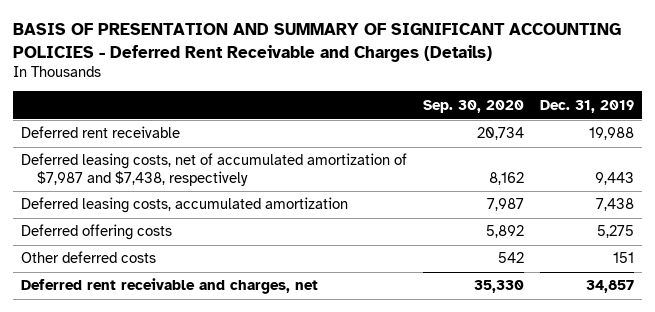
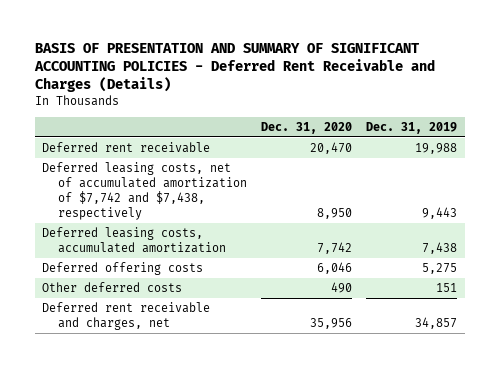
[423,99,525,113] Sep. 30, 2020 -> none
none -> [261,121,353,134] Dec. 31, 2020
[21,153,408,186] Deferred leasing costs, net of accumulated amortization of $7,987 and $7,438, respectively -> [42,161,247,221] Deferred leasing costs, net of accumulated amortization of $7,742 and $7,438, respectively

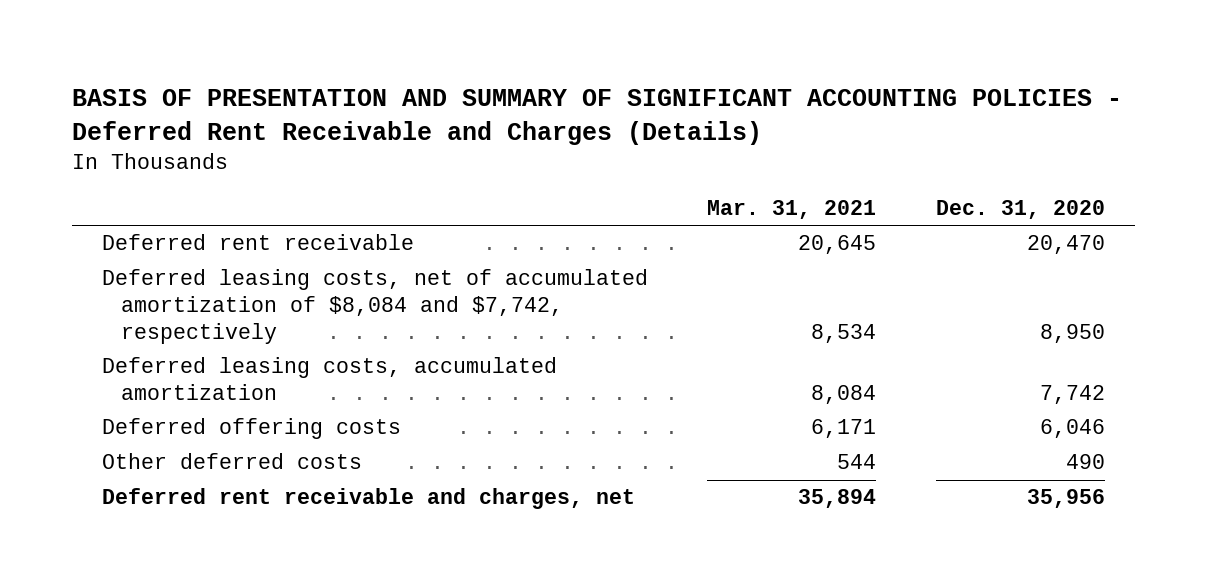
[366,121,458,134] Dec. 31, 2019 -> none
none -> [707,200,877,220] Mar. 31, 2021
[42,161,247,221] Deferred leasing costs, net of accumulated amortization of $7,742 and $7,438, respectively -> [102,269,649,344] Deferred leasing costs, net of accumulated amortization of $8,084 and $7,742, respectively

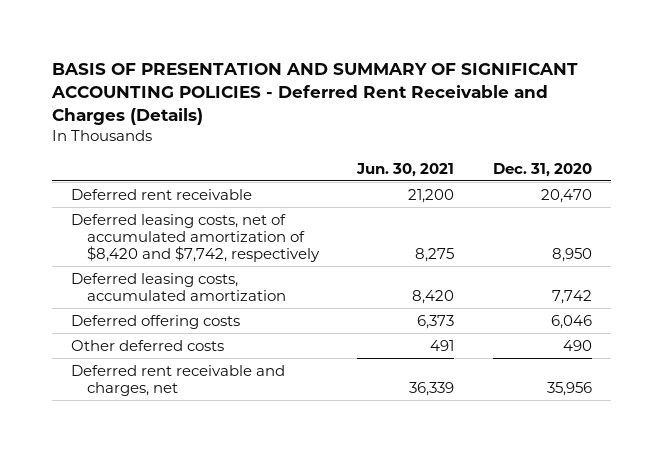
[707,200,877,220] Mar. 31, 2021 -> none
none -> [356,162,455,177] Jun. 30, 2021
[102,269,649,344] Deferred leasing costs, net of accumulated amortization of $8,084 and $7,742, respectively -> [70,213,320,263] Deferred leasing costs, net of accumulated amortization of $8,420 and $7,742, respectively

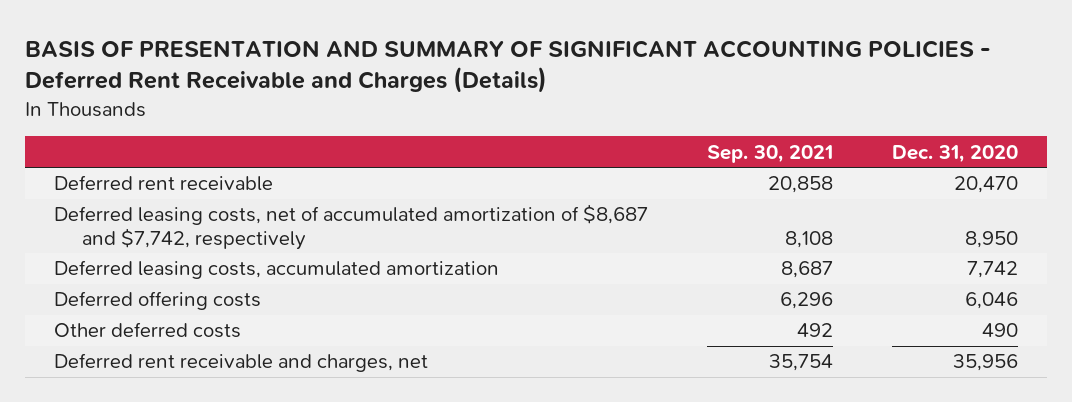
[356,162,455,177] Jun. 30, 2021 -> none
none -> [707,144,834,163] Sep. 30, 2021
[70,213,320,263] Deferred leasing costs, net of accumulated amortization of $8,420 and $7,742, respectively -> [54,204,649,251] Deferred leasing costs, net of accumulated amortization of $8,687 and $7,742, respectively

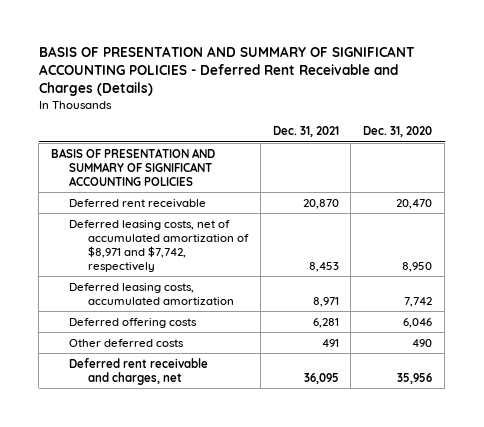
[707,144,834,163] Sep. 30, 2021 -> none
none -> [272,126,339,138] Dec. 31, 2021
none -> [51,147,216,186] BASIS OF PRESENTATION AND SUMMARY OF SIGNIFICANT ACCOUNTING POLICIES
[54,204,649,251] Deferred leasing costs, net of accumulated amortization of $8,687 and $7,742, respectively -> [69,219,249,272] Deferred leasing costs, net of accumulated amortization of $8,971 and $7,742, respectively

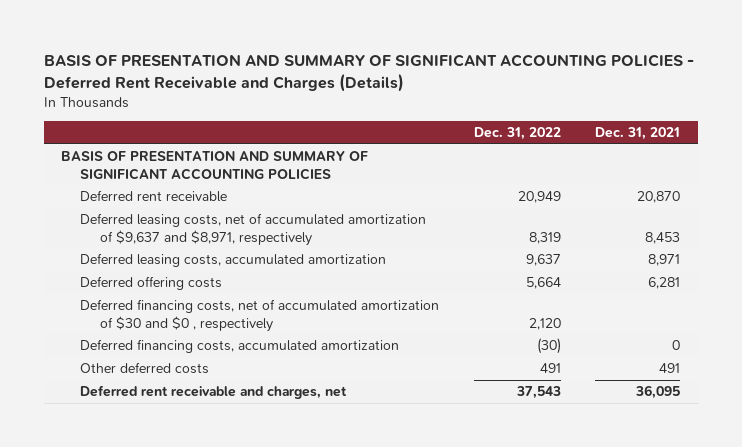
[363,126,433,138] Dec. 31, 2020 -> none
none -> [473,127,561,141] Dec. 31, 2022
[69,219,249,272] Deferred leasing costs, net of accumulated amortization of $8,971 and $7,742, respectively -> [80,213,427,246] Deferred leasing costs, net of accumulated amortization of $9,637 and $8,971, respectively
none -> [80,299,440,332] Deferred financing costs, net of accumulated amortization of $30 and $0 , respectively
none -> [80,339,400,354] Deferred financing costs, accumulated amortization

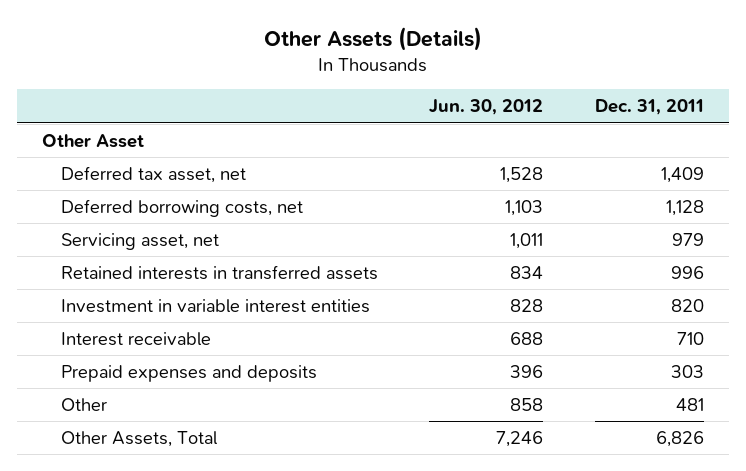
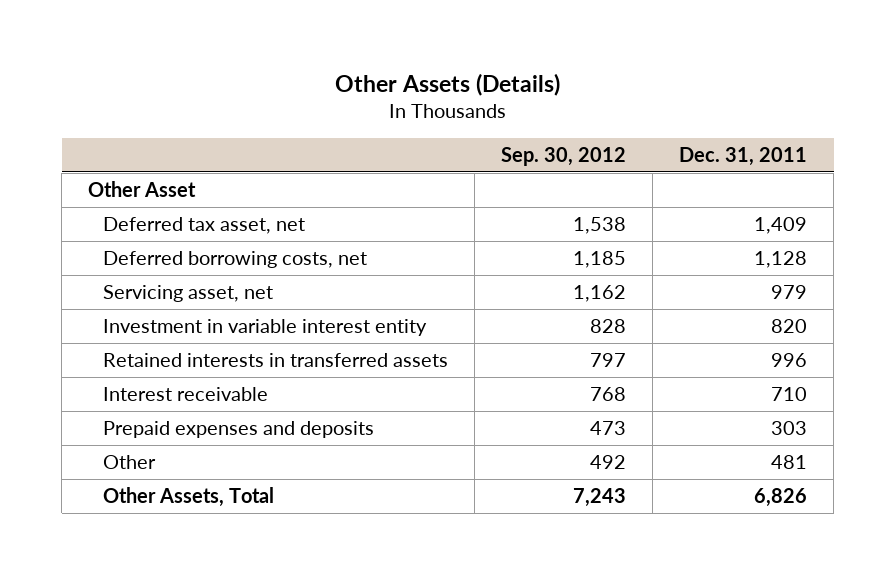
[429,99,544,116] Jun. 30, 2012 -> none
none -> [500,146,626,166] Sep. 30, 2012
none -> [102,318,427,336] Investment in variable interest entity
[61,299,371,314] Investment in variable interest entities -> none

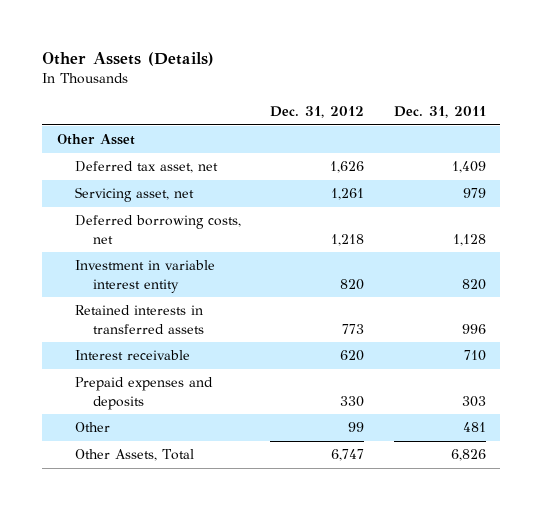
[500,146,626,166] Sep. 30, 2012 -> none
none -> [270,105,365,118] Dec. 31, 2012
[102,250,367,268] Deferred borrowing costs, net -> [75,215,242,244] Deferred borrowing costs, net

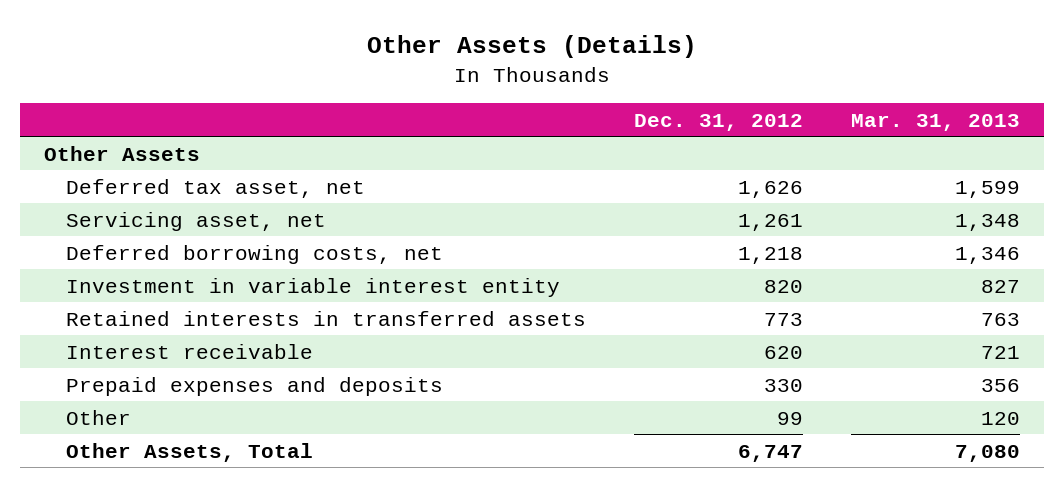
[393,105,486,118] Dec. 31, 2011 -> none
none -> [850,113,1020,131] Mar. 31, 2013
[56,134,135,146] Other Asset -> [44,145,201,161] Other Assets

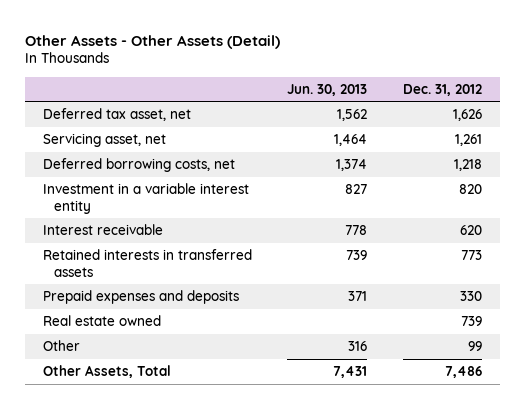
[366,35,697,59] Other Assets (Details) -> [25,34,281,49] Other Assets - Other Assets (Detail)
[850,113,1020,131] Mar. 31, 2013 -> none
none -> [287,83,368,96] Jun. 30, 2013
[44,145,201,161] Other Assets -> none
[66,277,561,297] Investment in variable interest entity -> [42,182,249,214] Investment in a variable interest entity
[66,310,587,326] Retained interests in transferred assets -> [42,248,252,277] Retained interests in transferred assets
none -> [42,314,161,326] Real estate owned
[738,444,804,462] 6,747 -> [444,365,482,378] 7,486

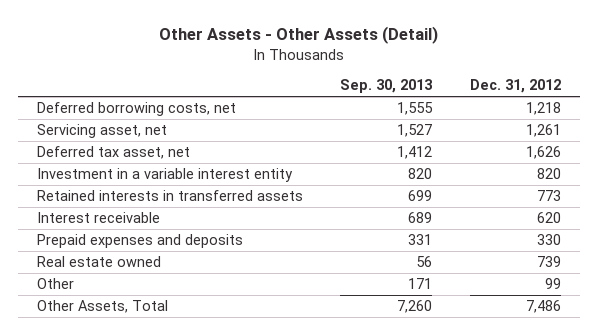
[287,83,368,96] Jun. 30, 2013 -> none
none -> [340,79,434,94] Sep. 30, 2013
[42,132,166,147] Servicing asset, net -> [36,124,167,139] Servicing asset, net
[42,107,191,121] Deferred tax asset, net -> [36,146,190,160] Deferred tax asset, net
[42,223,163,235] Interest receivable -> [36,212,160,224] Interest receivable

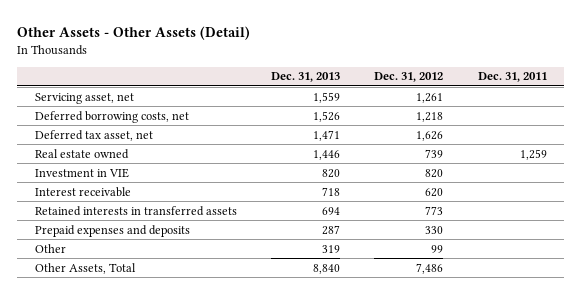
[340,79,434,94] Sep. 30, 2013 -> none
none -> [270,72,340,83] Dec. 31, 2013
none -> [477,72,547,83] Dec. 31, 2011
[36,102,236,117] Deferred borrowing costs, net -> [34,110,189,123] Deferred borrowing costs, net
[36,256,161,268] Real estate owned -> [34,148,129,159] Real estate owned
[36,168,293,183] Investment in a variable interest entity -> [34,167,129,178] Investment in VIE
[36,190,303,202] Retained interests in transferred assets -> [34,205,237,216] Retained interests in transferred assets

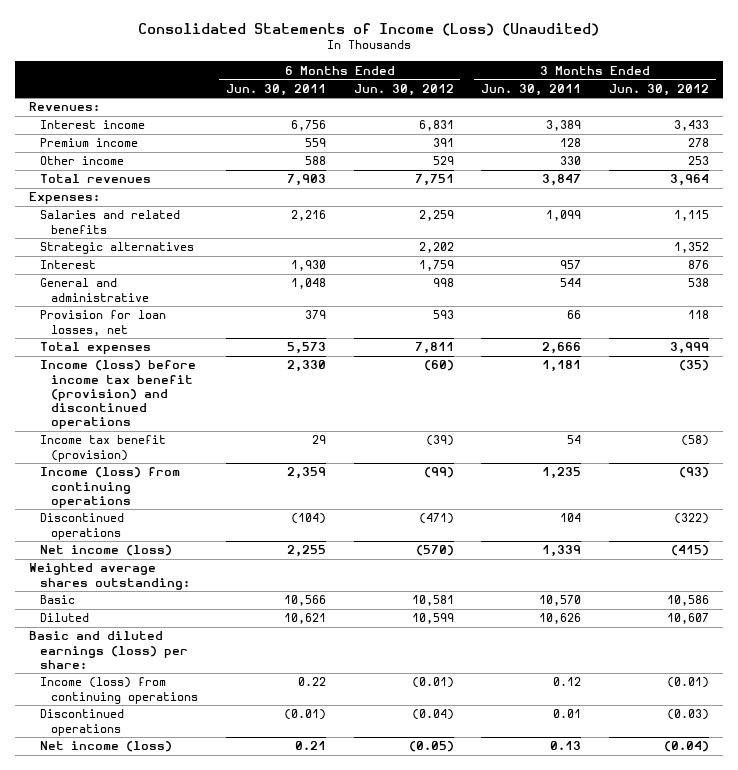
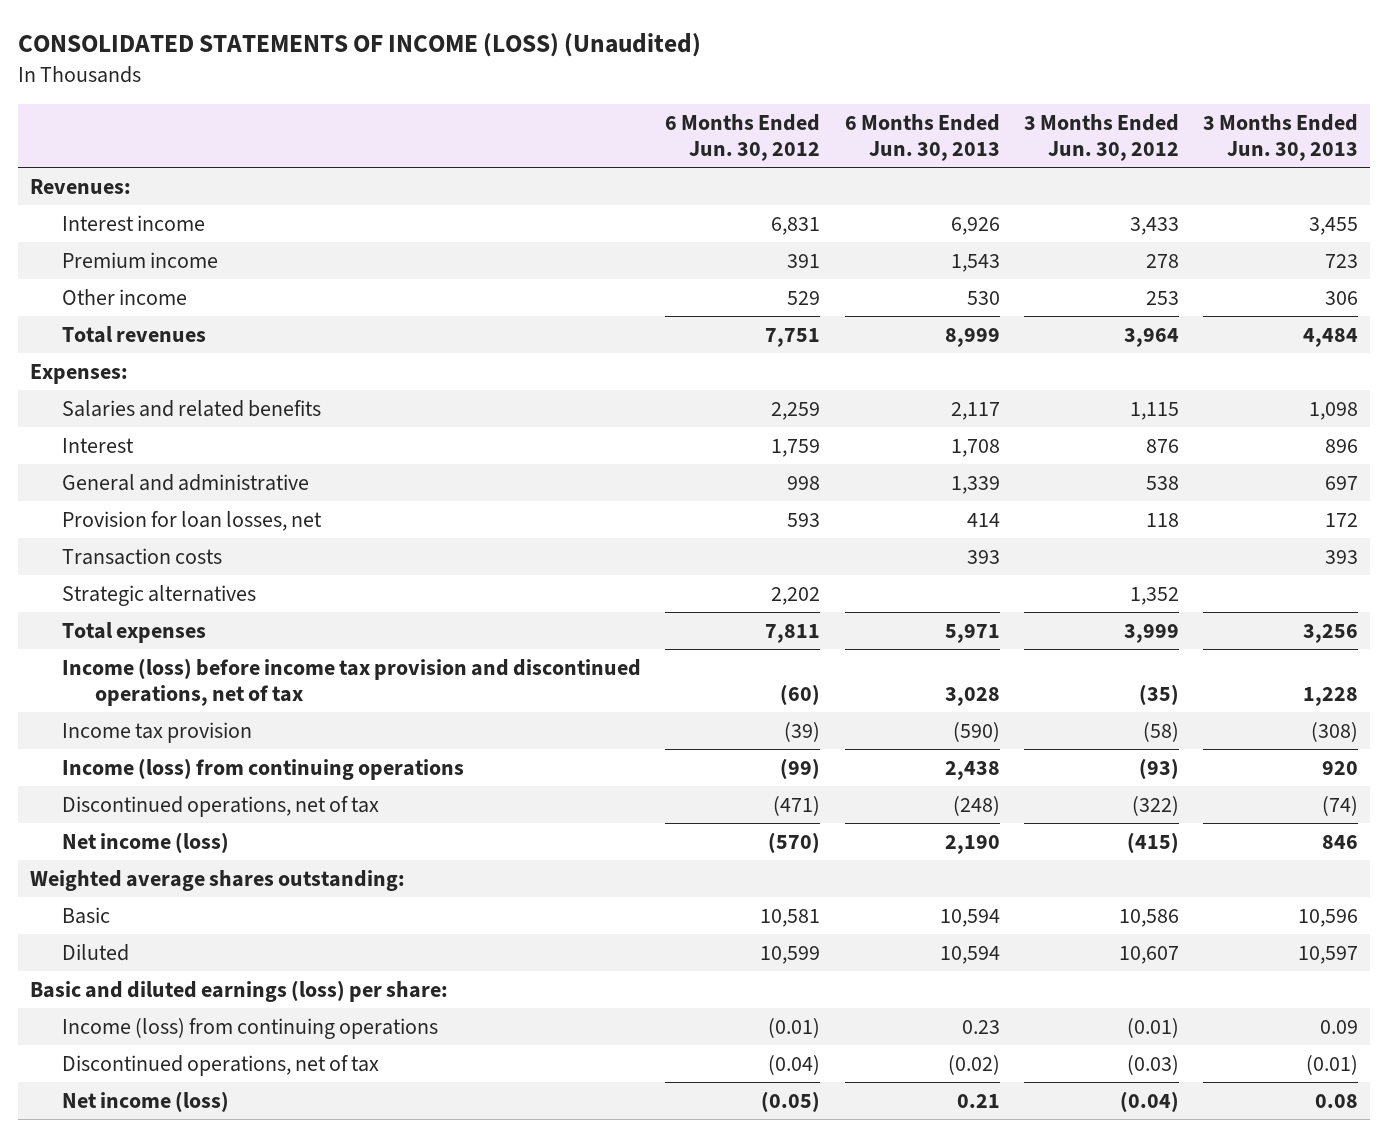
[138,22,600,36] Consolidated Statements of Income (Loss) (Unaudited) -> [17,33,701,58] CONSOLIDATED STATEMENTS OF INCOME (LOSS) (Unaudited)
[225,83,326,96] Jun. 30, 2011 -> none
[481,83,582,96] Jun. 30, 2011 -> none
none -> [844,114,1000,162] 6 Months Ended Jun. 30, 2013
none -> [1202,114,1358,162] 3 Months Ended Jun. 30, 2013
none -> [62,547,223,565] Transaction costs
[40,242,195,255] Strategic alternatives -> [62,584,257,606] Strategic alternatives
[40,360,197,430] Income (loss) before income tax benefit (provision) and discontinued operations -> [62,657,642,706] Income (loss) before income tax provision and discontinued operations, net of tax
[40,435,167,462] Income tax benefit (provision) -> [62,721,253,743] Income tax provision
[40,513,125,540] Discontinued operations -> [62,795,380,817] Discontinued operations, net of tax
[40,709,125,736] Discontinued operations -> [62,1054,380,1076] Discontinued operations, net of tax

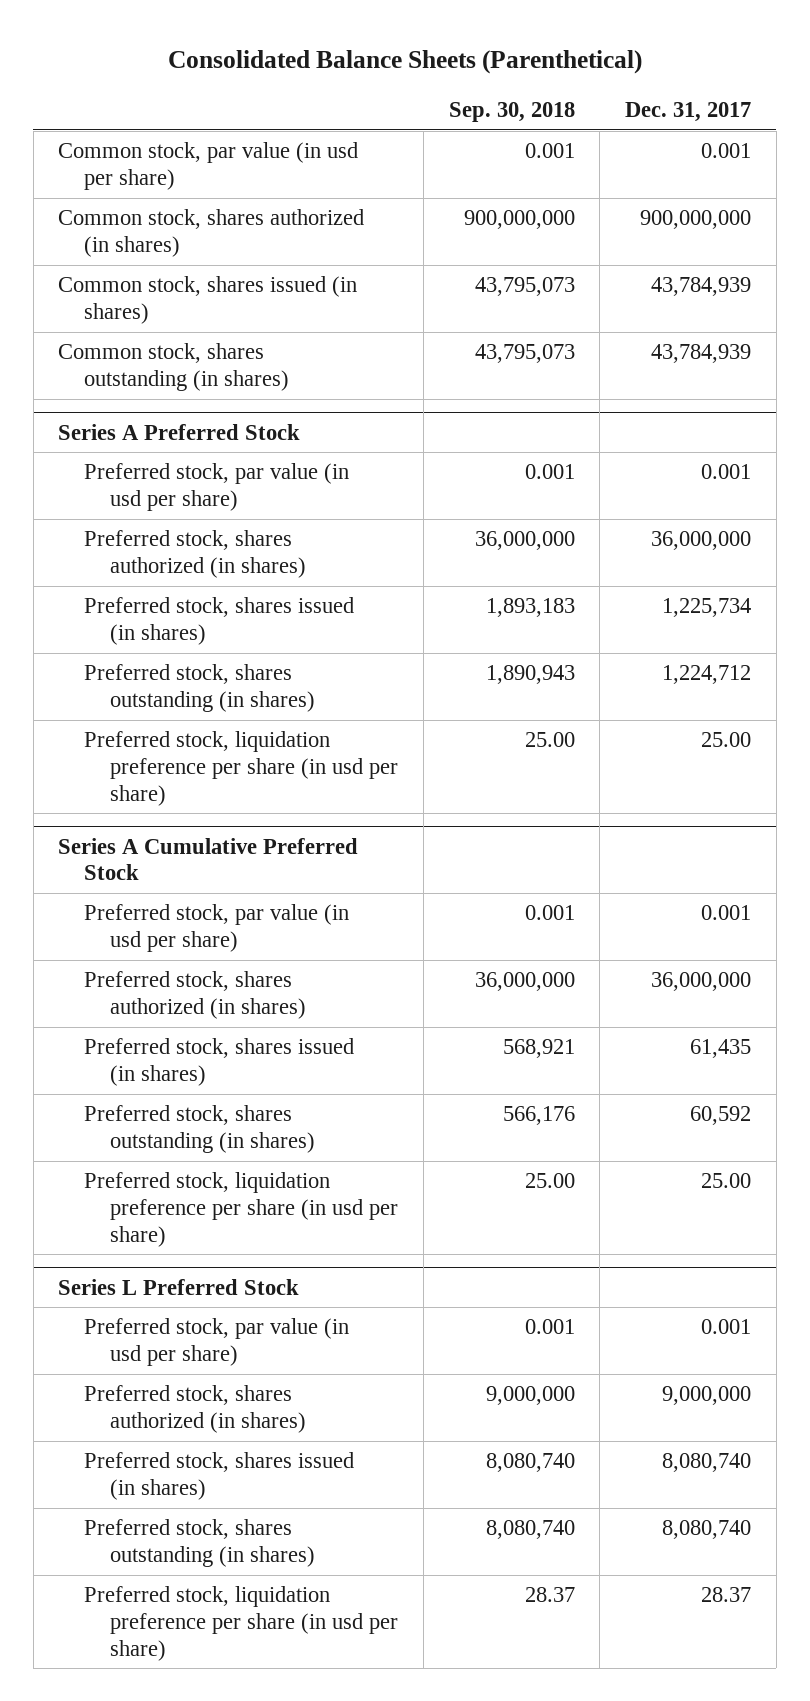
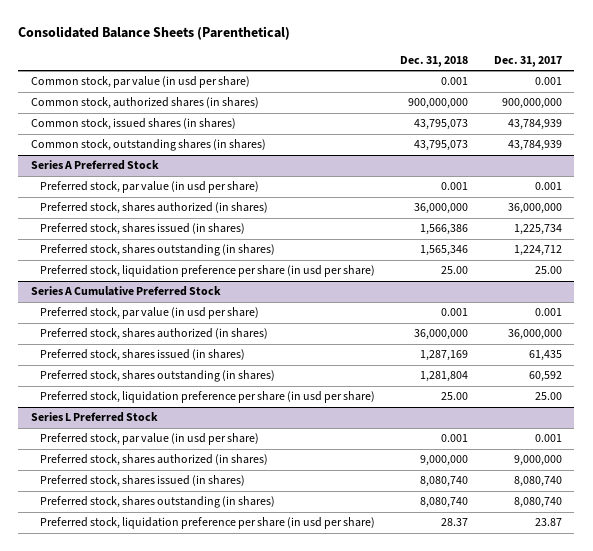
[448,102,575,123] Sep. 30, 2018 -> none
none -> [400,55,469,67] Dec. 31, 2018
[58,209,365,257] Common stock, shares authorized (in shares) -> [30,97,259,110] Common stock, authorized shares (in shares)
[58,276,358,324] Common stock, shares issued (in shares) -> [30,118,236,131] Common stock, issued shares (in shares)
[58,343,290,391] Common stock, shares outstanding (in shares) -> [30,139,266,152] Common stock, outstanding shares (in shares)
[701,1587,752,1603] 28.37 -> [534,518,562,527] 23.87

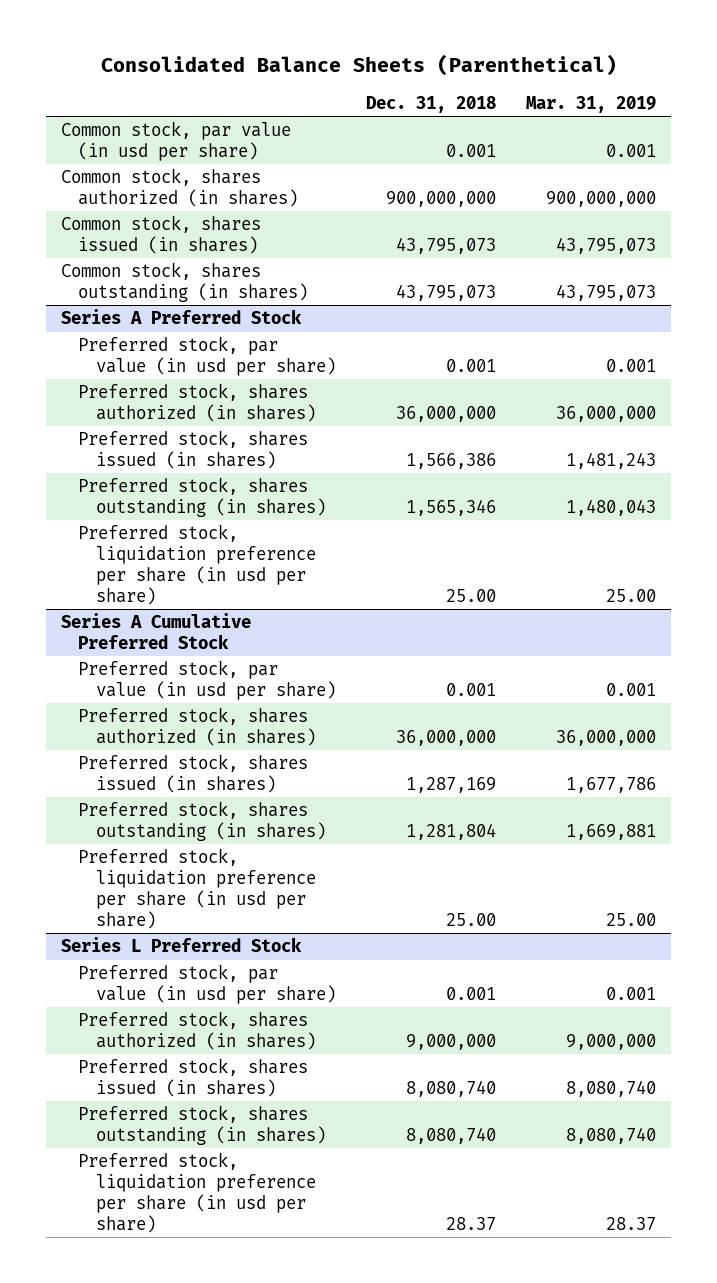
[493,55,562,67] Dec. 31, 2017 -> none
none -> [526,95,657,113] Mar. 31, 2019
[30,97,259,110] Common stock, authorized shares (in shares) -> [60,168,299,208] Common stock, shares authorized (in shares)
[30,118,236,131] Common stock, issued shares (in shares) -> [60,215,261,255] Common stock, shares issued (in shares)
[30,139,266,152] Common stock, outstanding shares (in shares) -> [60,262,309,303] Common stock, shares outstanding (in shares)

